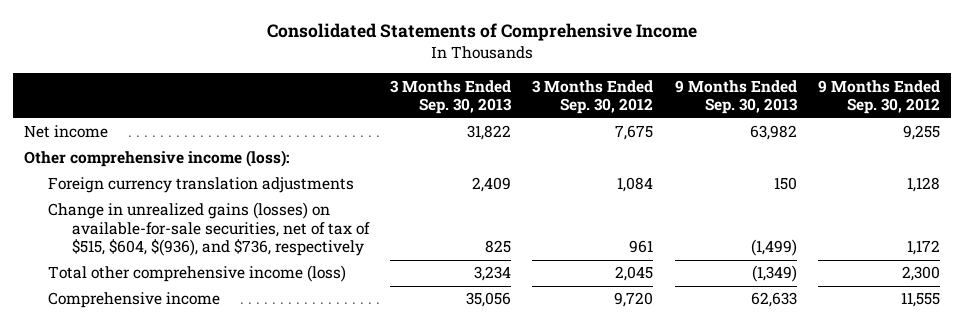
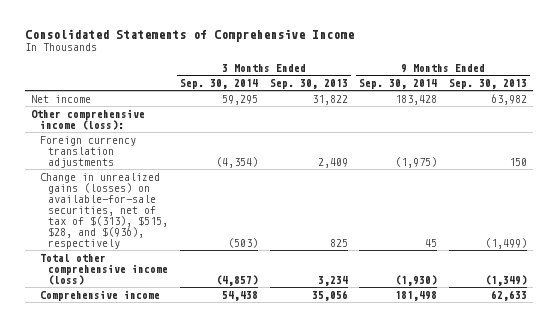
[532,79,654,115] 3 Months Ended Sep. 30, 2012 -> none
[817,79,940,115] 9 Months Ended Sep. 30, 2012 -> none
none -> [180,78,259,89] Sep. 30, 2014
none -> [359,78,438,89] Sep. 30, 2014
[47,202,370,257] Change in unrealized gains (losses) on available-for-sale securities, net of tax of $515, $604, $(936), and $736, respectively -> [39,172,169,249] Change in unrealized gains (losses) on available-for-sale securities, net of tax of $(313), $515, $28, and $(936), respectively

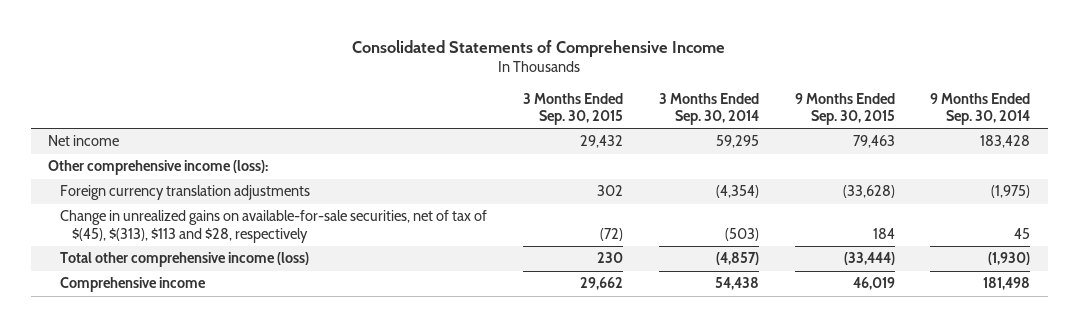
[269,78,348,89] Sep. 30, 2013 -> none
[448,78,527,89] Sep. 30, 2013 -> none
none -> [523,92,624,125] 3 Months Ended Sep. 30, 2015
none -> [794,92,895,125] 9 Months Ended Sep. 30, 2015
[39,172,169,249] Change in unrealized gains (losses) on available-for-sale securities, net of tax of $(313), $515, $28, and $(936), respectively -> [60,210,488,243] Change in unrealized gains on available-for-sale securities, net of tax of $(45), $(313), $113 and $28, respectively

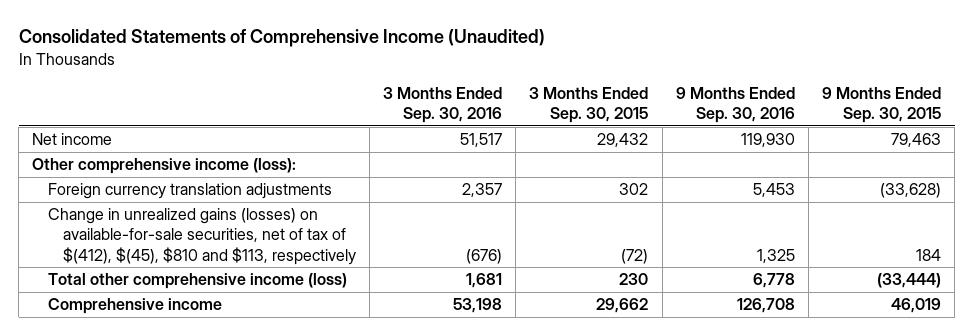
[352,39,726,57] Consolidated Statements of Comprehensive Income -> [18,29,545,48] Consolidated Statements of Comprehensive Income (Unaudited)
[658,92,759,125] 3 Months Ended Sep. 30, 2014 -> none
[930,92,1031,125] 9 Months Ended Sep. 30, 2014 -> none
none -> [383,86,503,123] 3 Months Ended Sep. 30, 2016
none -> [675,86,795,123] 9 Months Ended Sep. 30, 2016
[60,210,488,243] Change in unrealized gains on available-for-sale securities, net of tax of $(45), $(313), $113 and $28, respectively -> [47,208,356,265] Change in unrealized gains (losses) on available-for-sale securities, net of tax of $(412), $(45), $810 and $113, respectively

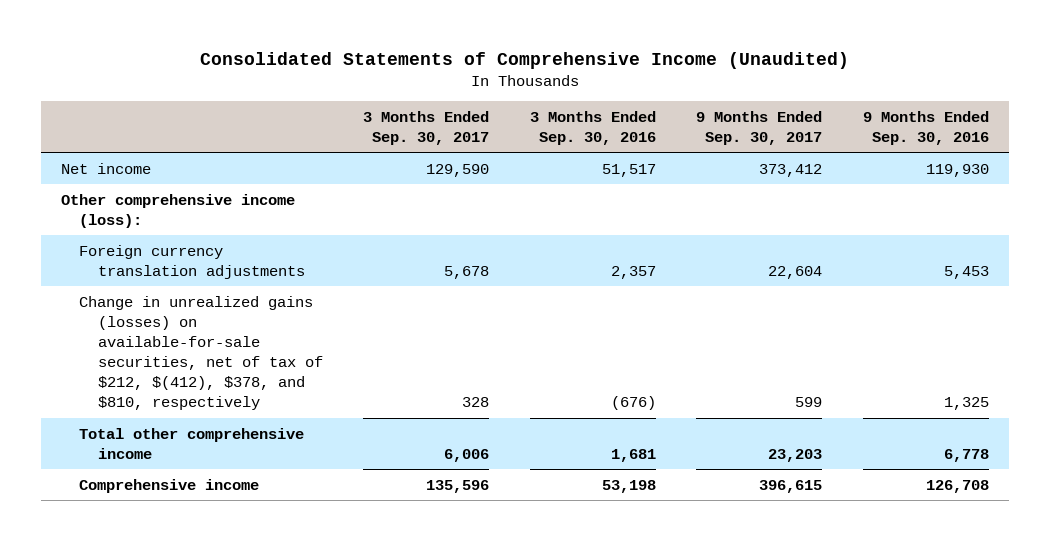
[529,86,649,123] 3 Months Ended Sep. 30, 2015 -> none
[822,86,942,123] 9 Months Ended Sep. 30, 2015 -> none
none -> [363,110,490,145] 3 Months Ended Sep. 30, 2017
none -> [696,110,823,145] 9 Months Ended Sep. 30, 2017
[47,208,356,265] Change in unrealized gains (losses) on available-for-sale securities, net of tax of $(412), $(45), $810 and $113, respectively -> [79,295,323,411] Change in unrealized gains (losses) on available-for-sale securities, net of tax of $212, $(412), $378, and $810, respectively
[47,273,347,290] Total other comprehensive income (loss) -> [79,427,305,459] Total other comprehensive income

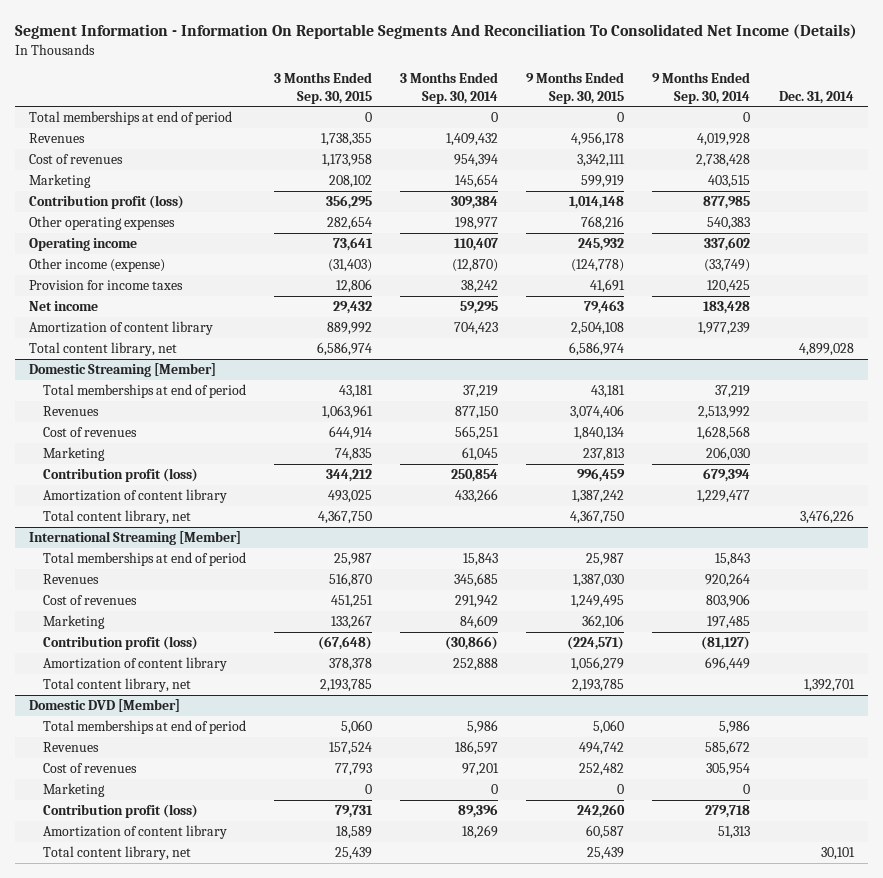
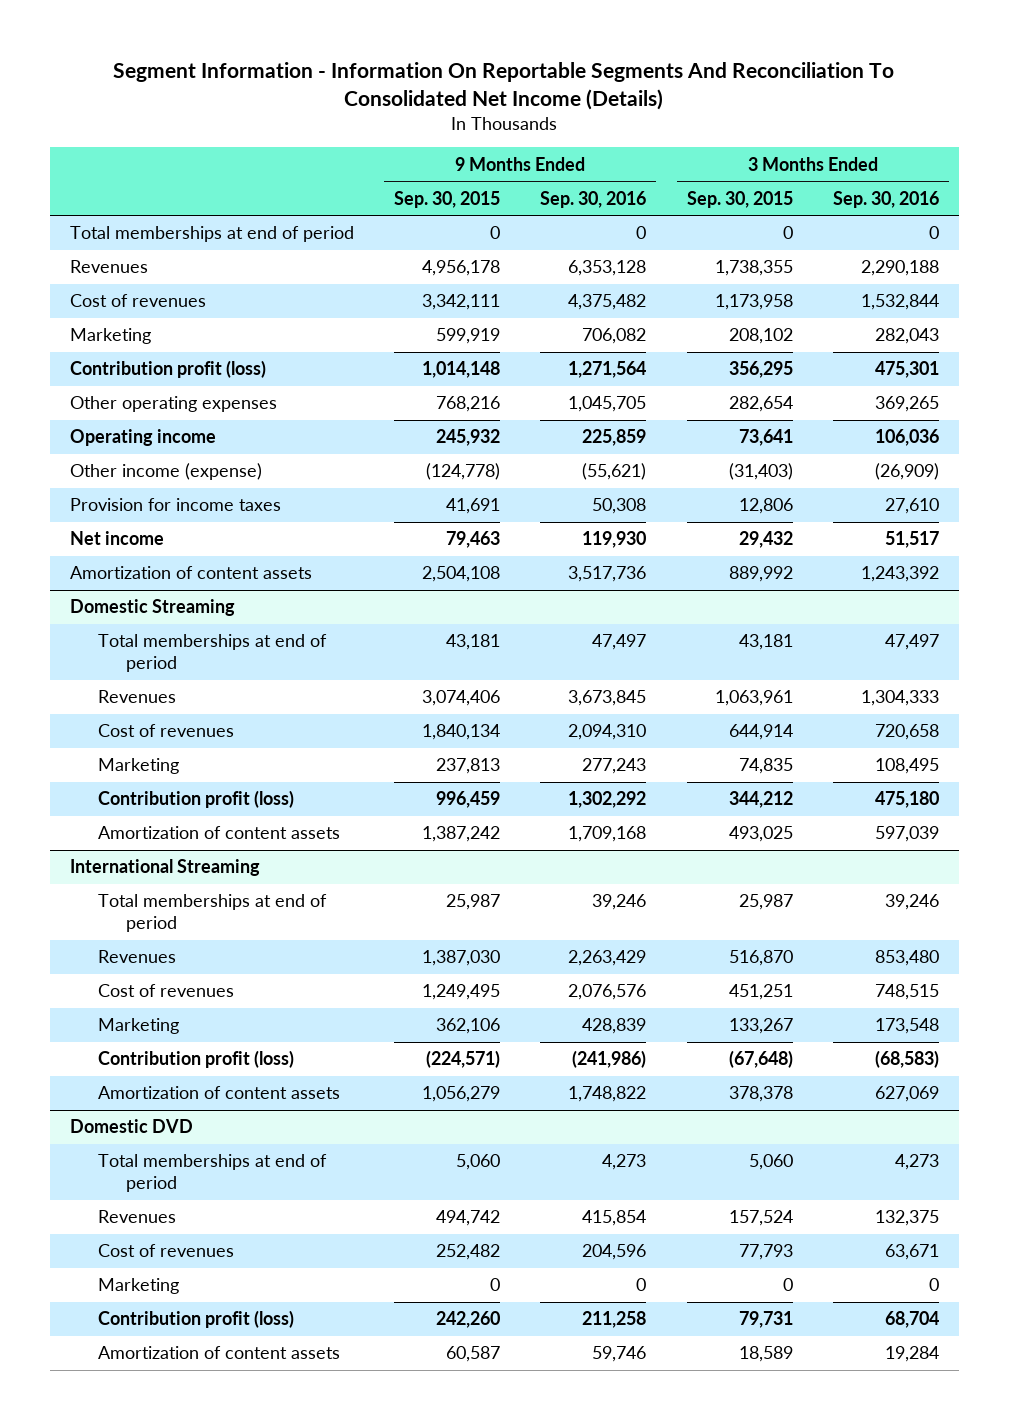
[399,72,498,104] 3 Months Ended Sep. 30, 2014 -> none
[652,72,751,104] 9 Months Ended Sep. 30, 2014 -> none
[778,90,854,104] Dec. 31, 2014 -> none
none -> [540,190,647,208] Sep. 30, 2016
none -> [832,190,939,208] Sep. 30, 2016
[29,342,178,357] Total content library, net -> none
[29,321,214,336] Amortization of content library -> [70,566,313,580] Amortization of content assets
[29,363,217,378] Domestic Streaming [Member] -> [70,599,236,617] Domestic Streaming
[42,510,191,525] Total content library, net -> none
[42,489,227,504] Amortization of content library -> [98,826,341,840] Amortization of content assets
[29,531,242,546] International Streaming [Member] -> [70,859,261,877] International Streaming
[42,678,191,693] Total content library, net -> none
[42,657,227,672] Amortization of content library -> [98,1086,341,1100] Amortization of content assets
[29,699,181,713] Domestic DVD [Member] -> [70,1119,194,1134] Domestic DVD
[42,846,191,861] Total content library, net -> none
[42,825,227,840] Amortization of content library -> [98,1346,341,1360] Amortization of content assets

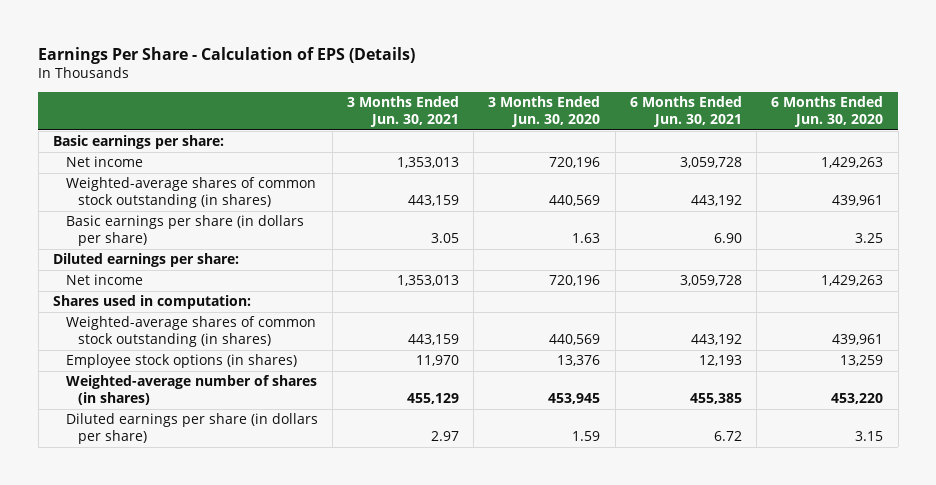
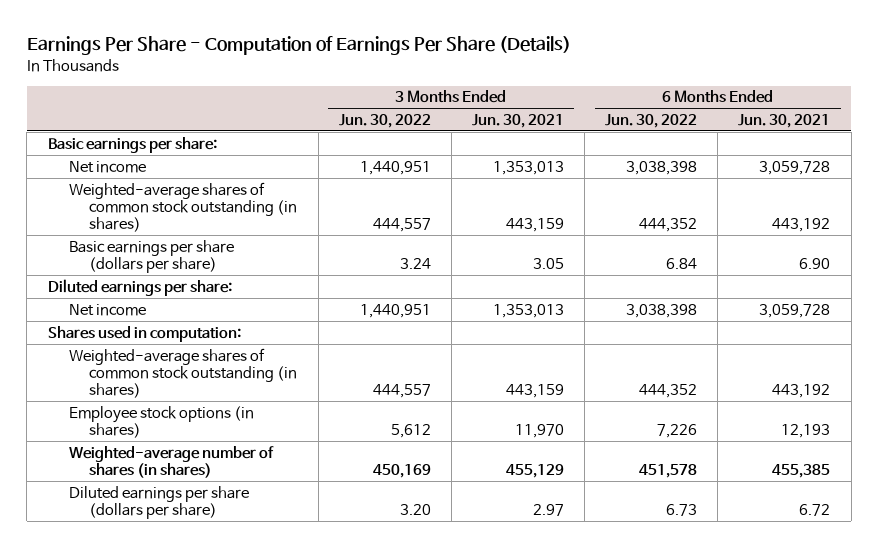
[38,46,416,64] Earnings Per Share - Calculation of EPS (Details) -> [26,36,571,56] Earnings Per Share - Computation of Earnings Per Share (Details)
[488,96,601,128] 3 Months Ended Jun. 30, 2020 -> none
[771,96,884,128] 6 Months Ended Jun. 30, 2020 -> none
none -> [338,113,431,128] Jun. 30, 2022
none -> [605,113,698,128] Jun. 30, 2022
[65,215,304,247] Basic earnings per share (in dollars per share) -> [68,239,234,274] Basic earnings per share (dollars per share)
[65,413,318,445] Diluted earnings per share (in dollars per share) -> [68,485,249,520] Diluted earnings per share (dollars per share)

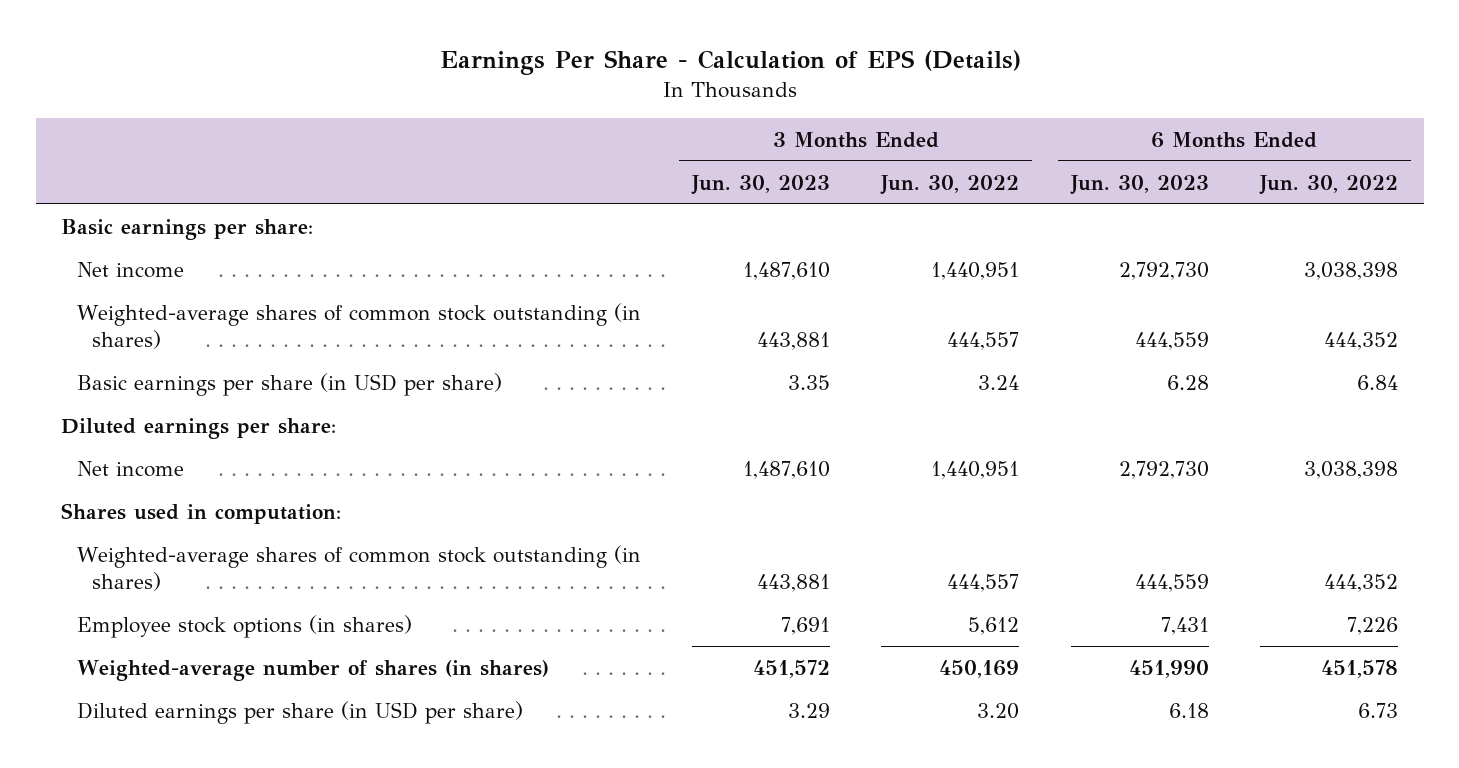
[26,36,571,56] Earnings Per Share - Computation of Earnings Per Share (Details) -> [439,50,1021,76] Earnings Per Share - Calculation of EPS (Details)
[471,113,564,128] Jun. 30, 2021 -> none
[738,113,831,128] Jun. 30, 2021 -> none
none -> [691,174,831,195] Jun. 30, 2023
none -> [1069,174,1209,195] Jun. 30, 2023
[68,239,234,274] Basic earnings per share (dollars per share) -> [76,372,502,396] Basic earnings per share (in USD per share)
[68,485,249,520] Diluted earnings per share (dollars per share) -> [76,700,523,724] Diluted earnings per share (in USD per share)

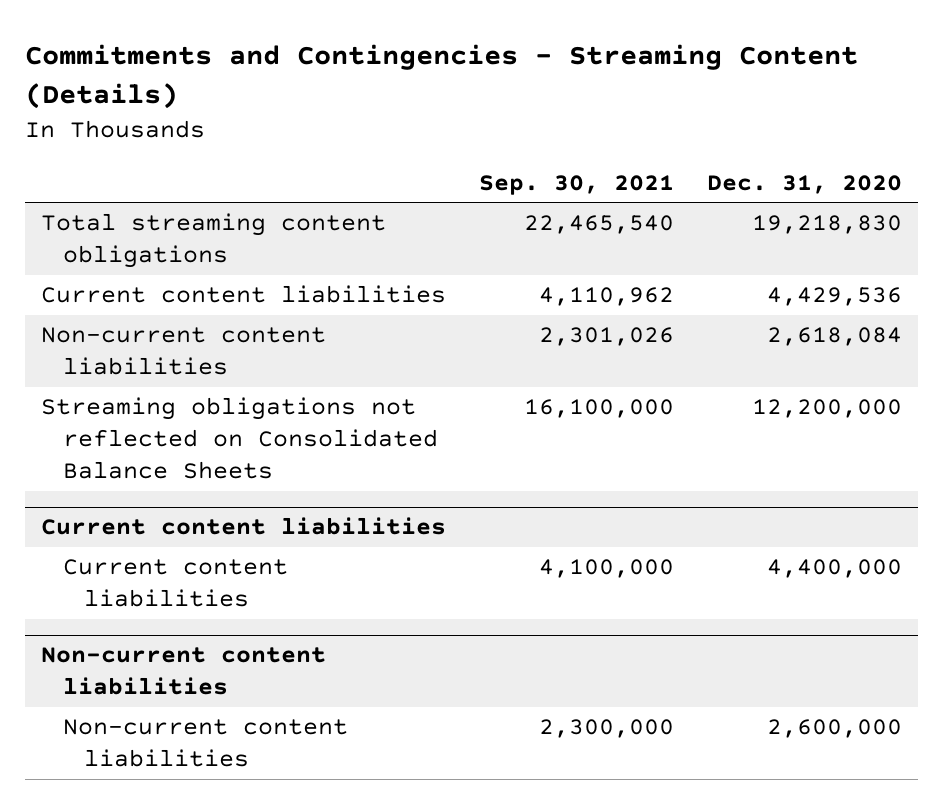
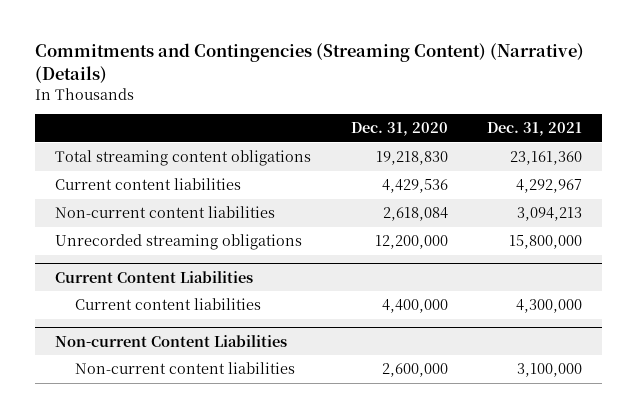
[25,44,859,110] Commitments and Contingencies - Streaming Content (Details) -> [34,43,584,83] Commitments and Contingencies (Streaming Content) (Narrative) (Details)
[479,174,675,195] Sep. 30, 2021 -> none
none -> [487,122,583,137] Dec. 31, 2021
[41,397,438,480] Streaming obligations not reflected on Consolidated Balance Sheets -> [54,234,302,251] Unrecorded streaming obligations
[41,517,447,536] Current content liabilities -> [54,270,253,283] Current Content Liabilities
[41,647,327,696] Non-current content liabilities -> [54,334,287,347] Non-current Content Liabilities

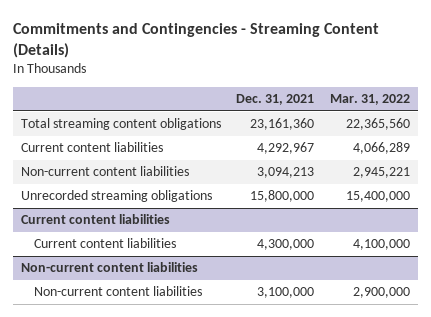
[34,43,584,83] Commitments and Contingencies (Streaming Content) (Narrative) (Details) -> [12,22,379,58] Commitments and Contingencies - Streaming Content (Details)
[350,122,448,137] Dec. 31, 2020 -> none
none -> [330,94,411,106] Mar. 31, 2022
[54,270,253,283] Current Content Liabilities -> [20,214,170,225] Current content liabilities
[54,334,287,347] Non-current Content Liabilities -> [20,262,198,273] Non-current content liabilities

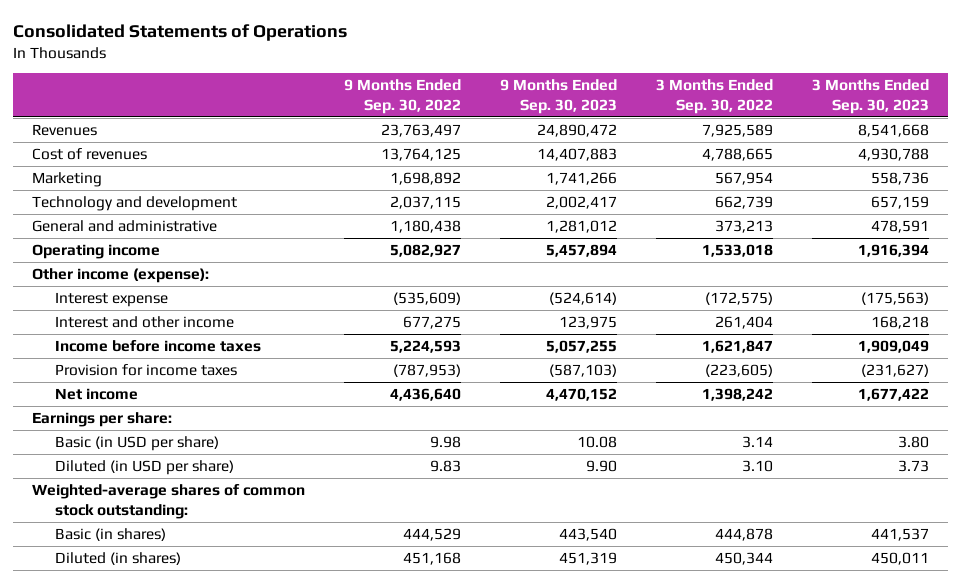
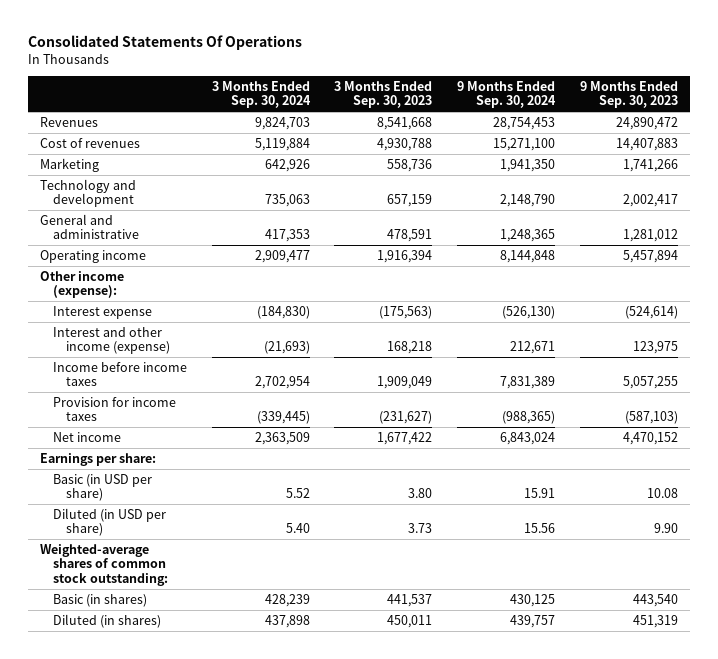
[12,23,347,41] Consolidated Statements of Operations -> [27,34,302,50] Consolidated Statements Of Operations
[344,79,462,115] 9 Months Ended Sep. 30, 2022 -> none
[656,79,774,115] 3 Months Ended Sep. 30, 2022 -> none
none -> [211,80,311,109] 3 Months Ended Sep. 30, 2024
none -> [457,80,557,109] 9 Months Ended Sep. 30, 2024
[54,315,234,328] Interest and other income -> [53,326,171,355] Interest and other income (expense)

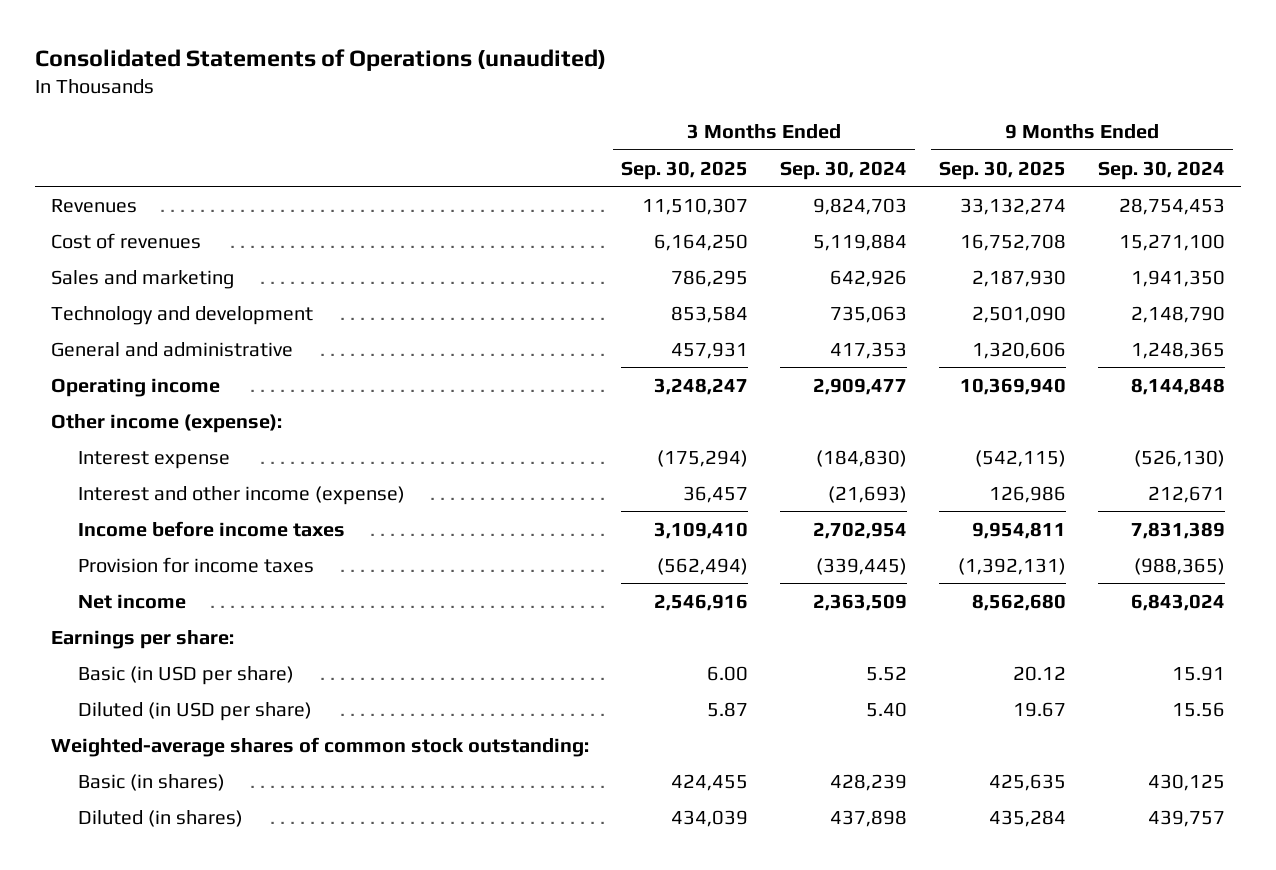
[27,34,302,50] Consolidated Statements Of Operations -> [34,49,606,72] Consolidated Statements of Operations (unaudited)
[334,80,433,109] 3 Months Ended Sep. 30, 2023 -> none
[579,80,678,109] 9 Months Ended Sep. 30, 2023 -> none
none -> [620,160,748,180] Sep. 30, 2025
none -> [939,160,1067,180] Sep. 30, 2025
[40,157,100,172] Marketing -> [50,269,234,289] Sales and marketing

